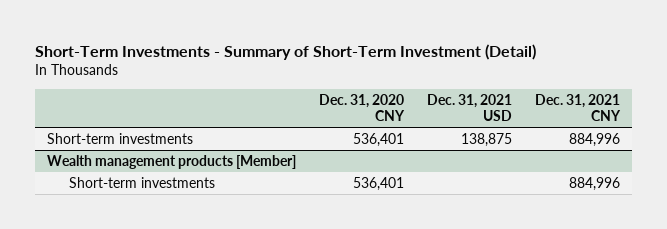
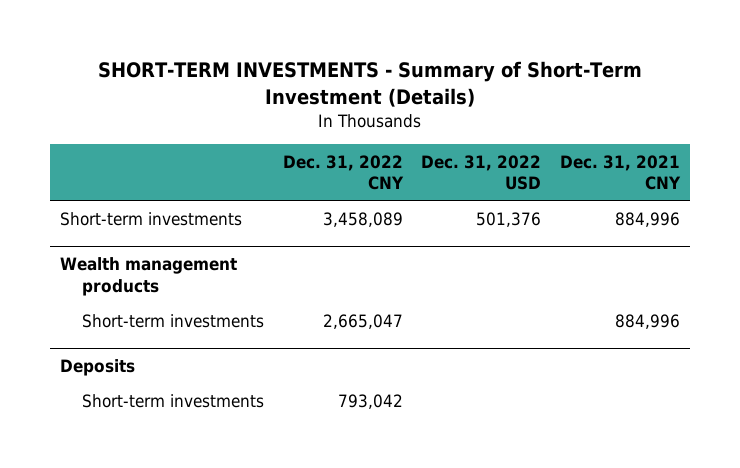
[34,43,536,60] Short-Term Investments - Summary of Short-Term Investment (Detail) -> [97,60,642,107] SHORT-TERM INVESTMENTS - Summary of Short-Term Investment (Details)
[318,94,405,122] Dec. 31, 2020 CNY -> none
[427,94,513,122] Dec. 31, 2021 USD -> none
none -> [282,154,404,191] Dec. 31, 2022 CNY
none -> [421,154,542,191] Dec. 31, 2022 USD
[46,154,296,169] Wealth management products [Member] -> [59,257,237,296] Wealth management products
none -> [59,359,135,377] Deposits
none -> [81,393,264,408] Short-term investments

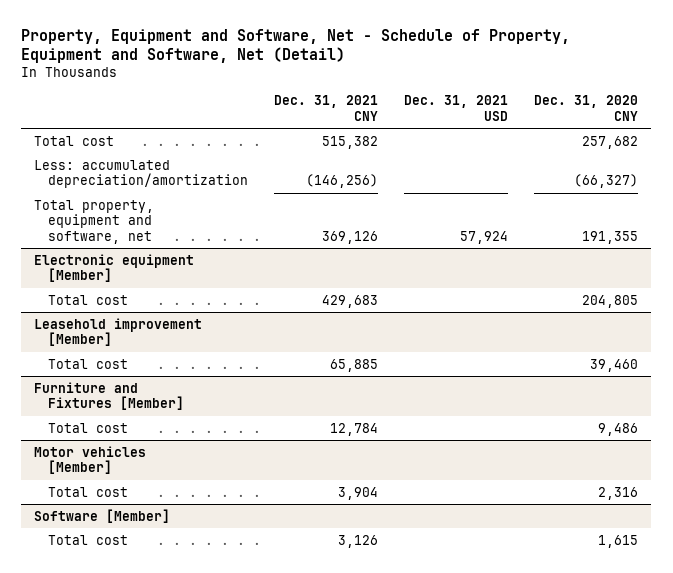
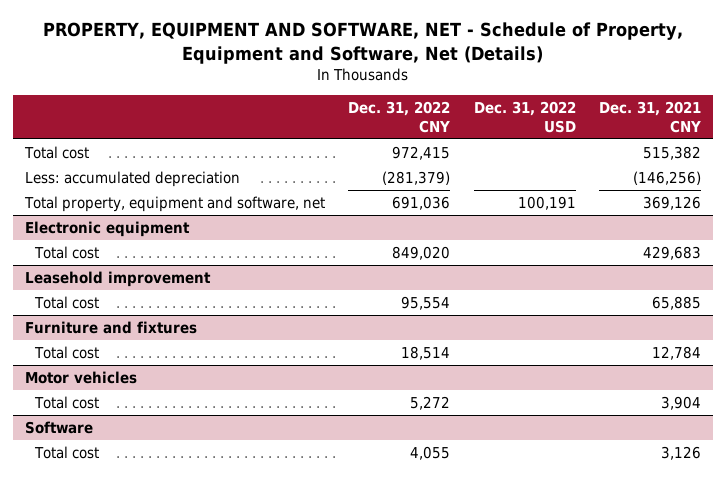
[21,28,571,63] Property, Equipment and Software, Net - Schedule of Property, Equipment and Software, Net (Detail) -> [42,22,683,64] PROPERTY, EQUIPMENT AND SOFTWARE, NET - Schedule of Property, Equipment and Software, Net (Details)
[404,95,509,121] Dec. 31, 2021 USD -> none
[534,95,639,121] Dec. 31, 2020 CNY -> none
none -> [348,101,451,133] Dec. 31, 2022 CNY
none -> [473,101,576,133] Dec. 31, 2022 USD
[34,159,249,189] Less: accumulated depreciation/amortization -> [24,171,240,188] Less: accumulated depreciation
[34,253,195,283] Electronic equipment [Member] -> [24,221,190,238] Electronic equipment
[34,317,203,347] Leasehold improvement [Member] -> [24,271,211,288] Leasehold improvement
[34,381,185,411] Furniture and Fixtures [Member] -> [24,321,197,335] Furniture and fixtures
[34,445,147,475] Motor vehicles [Member] -> [24,371,137,385] Motor vehicles
[34,508,171,523] Software [Member] -> [24,421,93,435] Software

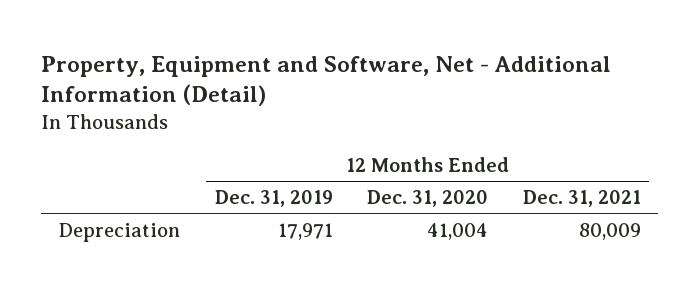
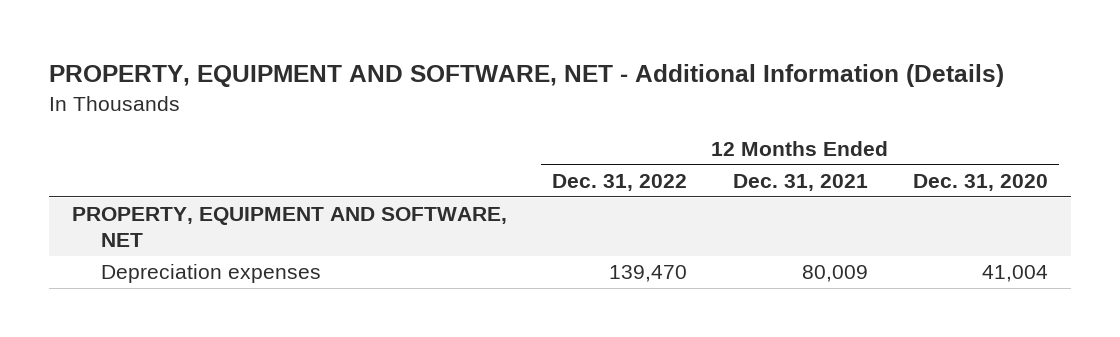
[40,55,611,107] Property, Equipment and Software, Net - Additional Information (Detail) -> [49,64,1005,88] PROPERTY, EQUIPMENT AND SOFTWARE, NET - Additional Information (Details)
[214,190,333,208] Dec. 31, 2019 -> none
none -> [552,173,688,191] Dec. 31, 2022
none -> [72,207,508,247] PROPERTY, EQUIPMENT AND SOFTWARE, NET
[58,222,181,242] Depreciation -> [100,264,321,284] Depreciation expenses

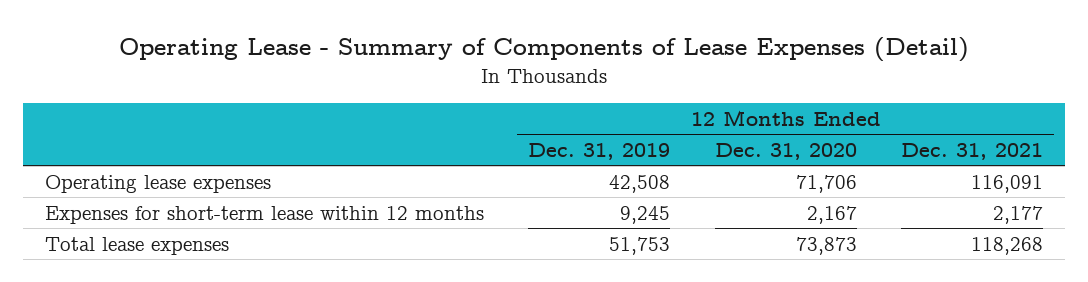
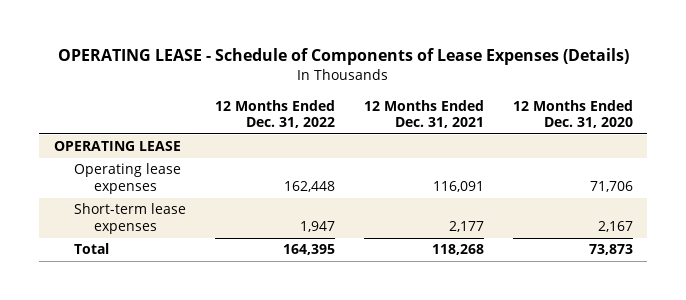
[118,36,969,62] Operating Lease - Summary of Components of Lease Expenses (Detail) -> [58,48,630,66] OPERATING LEASE - Schedule of Components of Lease Expenses (Details)
[528,142,671,160] Dec. 31, 2019 -> none
none -> [214,99,335,129] 12 Months Ended Dec. 31, 2022
none -> [53,141,181,152] OPERATING LEASE
[44,205,484,224] Expenses for short-term lease within 12 months -> [74,203,187,235] Short-term lease expenses
[44,236,229,255] Total lease expenses -> [74,243,110,255] Total

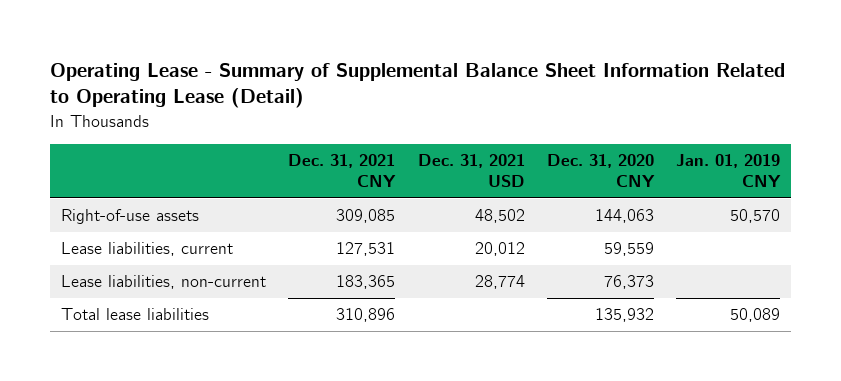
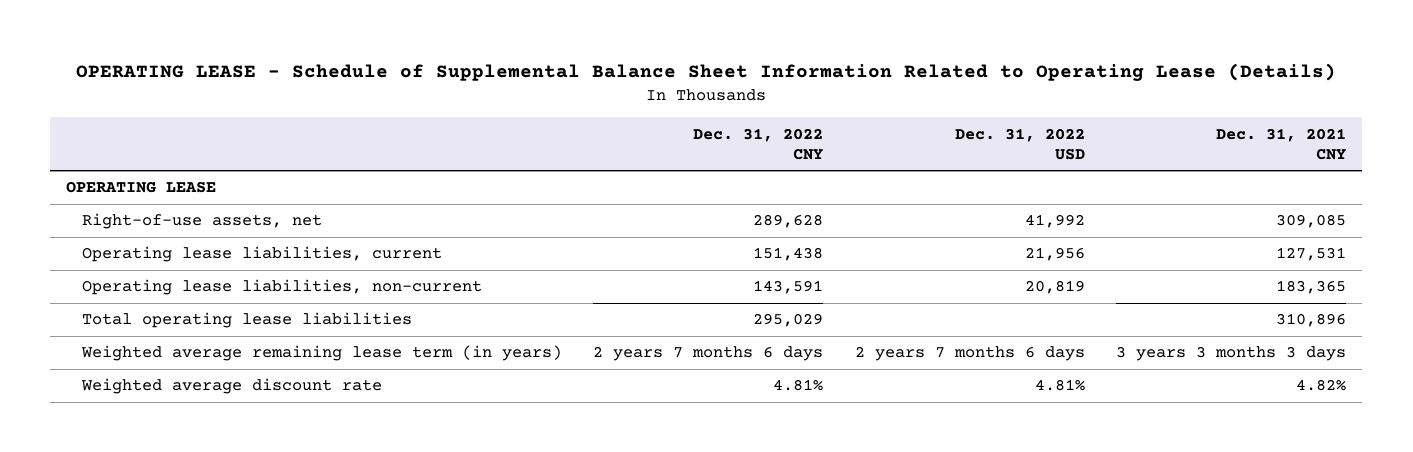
[49,62,785,109] Operating Lease - Summary of Supplemental Balance Sheet Information Related to Operating Lease (Detail) -> [76,62,1337,81] OPERATING LEASE - Schedule of Supplemental Balance Sheet Information Related to Operating Lease (Details)
[417,154,525,188] Dec. 31, 2021 USD -> none
[546,154,655,188] Dec. 31, 2020 CNY -> none
[676,154,782,188] Jan. 01, 2019 CNY -> none
none -> [693,127,824,160] Dec. 31, 2022 CNY
none -> [954,127,1085,160] Dec. 31, 2022 USD
none -> [66,181,217,194] OPERATING LEASE
[61,209,200,225] Right-of-use assets -> [81,213,322,230] Right-of-use assets, net
[61,242,234,257] Lease liabilities, current -> [81,246,442,263] Operating lease liabilities, current
[61,275,267,290] Lease liabilities, non-current -> [81,279,482,296] Operating lease liabilities, non-current
[61,308,210,321] Total lease liabilities -> [81,312,412,329] Total operating lease liabilities
none -> [80,345,562,362] Weighted average remaining lease term (in years)
none -> [80,378,382,395] Weighted average discount rate

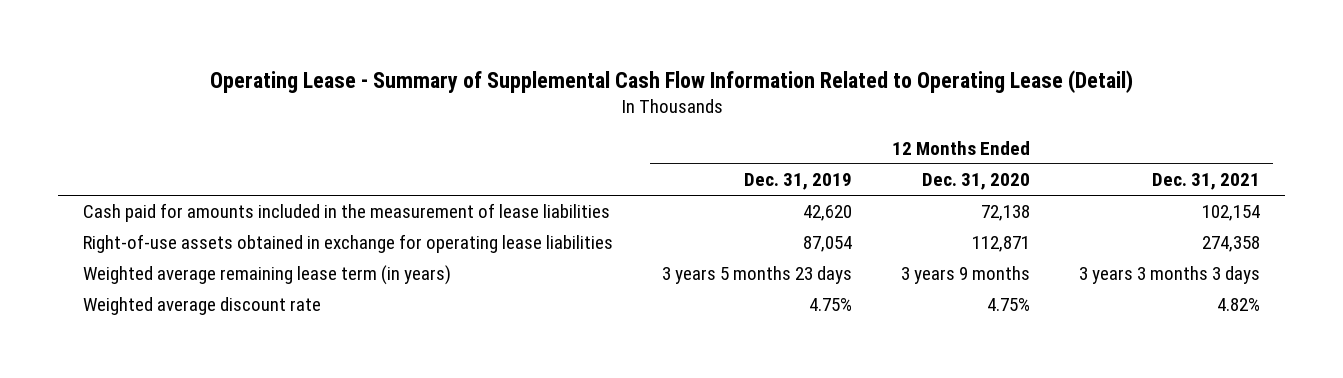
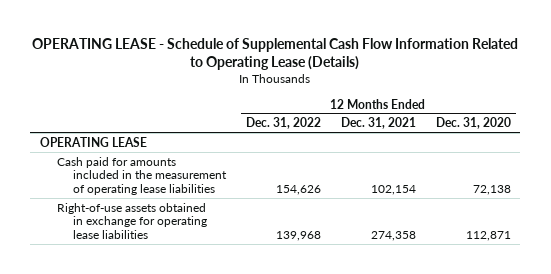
[209,69,1133,93] Operating Lease - Summary of Supplemental Cash Flow Information Related to Operating Lease (Detail) -> [32,37,519,71] OPERATING LEASE - Schedule of Supplemental Cash Flow Information Related to Operating Lease (Details)
[744,173,853,191] Dec. 31, 2019 -> none
none -> [246,117,322,130] Dec. 31, 2022
none -> [40,136,148,147] OPERATING LEASE
[83,203,611,223] Cash paid for amounts included in the measurement of lease liabilities -> [56,156,228,196] Cash paid for amounts included in the measurement of operating lease liabilities
[83,265,452,286] Weighted average remaining lease term (in years) -> none
[83,297,322,316] Weighted average discount rate -> none

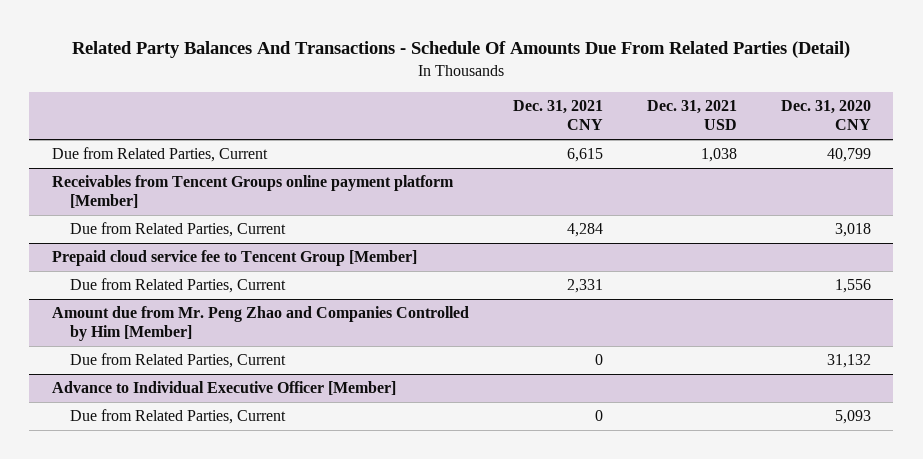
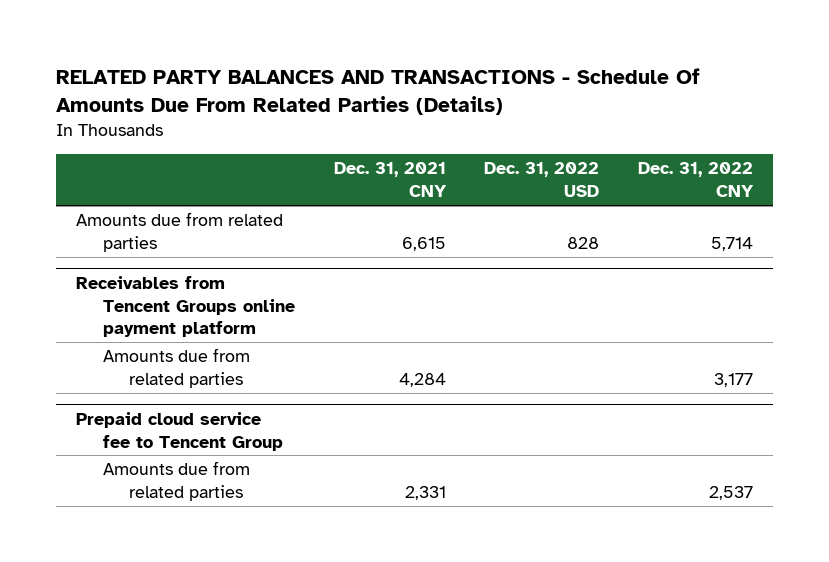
[72,41,851,59] Related Party Balances And Transactions - Schedule Of Amounts Due From Related Parties (Detail) -> [56,68,701,116] RELATED PARTY BALANCES AND TRANSACTIONS - Schedule Of Amounts Due From Related Parties (Details)
[646,100,737,131] Dec. 31, 2021 USD -> none
[781,100,872,131] Dec. 31, 2020 CNY -> none
none -> [484,162,600,198] Dec. 31, 2022 USD
none -> [638,162,755,198] Dec. 31, 2022 CNY
[51,306,469,342] Amount due from Mr. Peng Zhao and Companies Controlled by Him [Member] -> none
[69,353,286,369] Due from Related Parties, Current -> none
[51,381,396,396] Advance to Individual Executive Officer [Member] -> none
[69,409,286,425] Due from Related Parties, Current -> none
[51,147,268,163] Due from Related Parties, Current -> [75,212,283,253] Amounts due from related parties
[51,175,454,209] Receivables from Tencent Groups online payment platform [Member] -> [75,275,295,338] Receivables from Tencent Groups online payment platform
[69,222,286,238] Due from Related Parties, Current -> [102,348,250,389] Amounts due from related parties
[51,250,417,267] Prepaid cloud service fee to Tencent Group [Member] -> [75,411,283,451] Prepaid cloud service fee to Tencent Group
[69,278,286,294] Due from Related Parties, Current -> [102,461,250,502] Amounts due from related parties

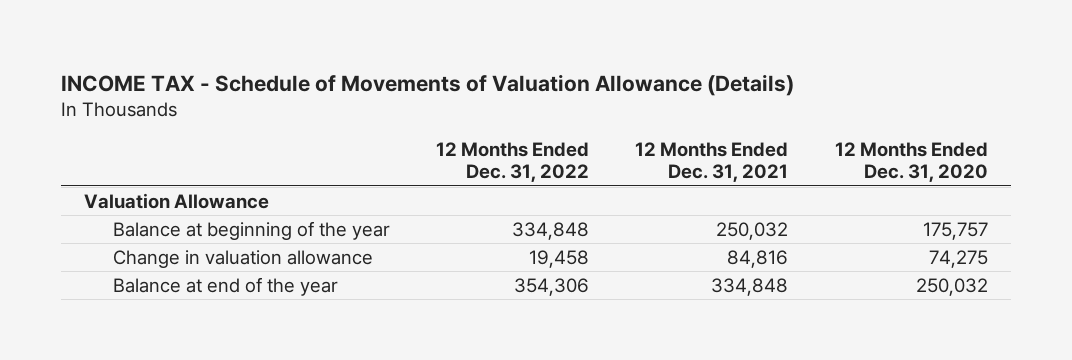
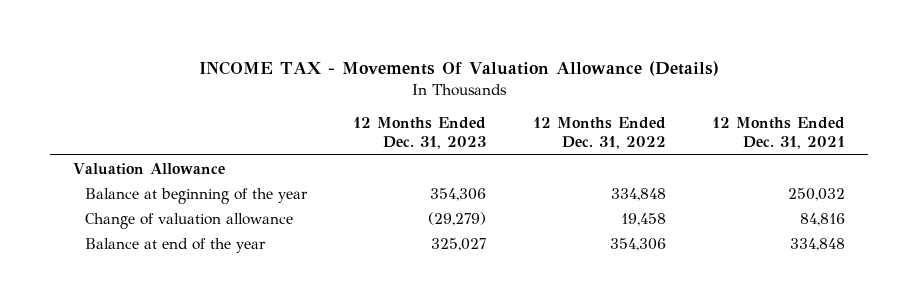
[61,73,795,96] INCOME TAX - Schedule of Movements of Valuation Allowance (Details) -> [198,60,719,76] INCOME TAX - Movements Of Valuation Allowance (Details)
[834,141,988,183] 12 Months Ended Dec. 31, 2020 -> none
none -> [353,116,487,150] 12 Months Ended Dec. 31, 2023
[112,249,373,268] Change in valuation allowance -> [85,212,294,229] Change of valuation allowance

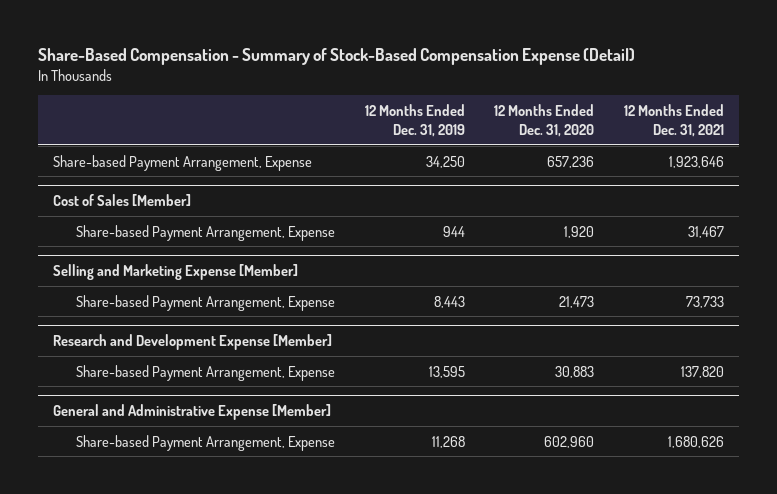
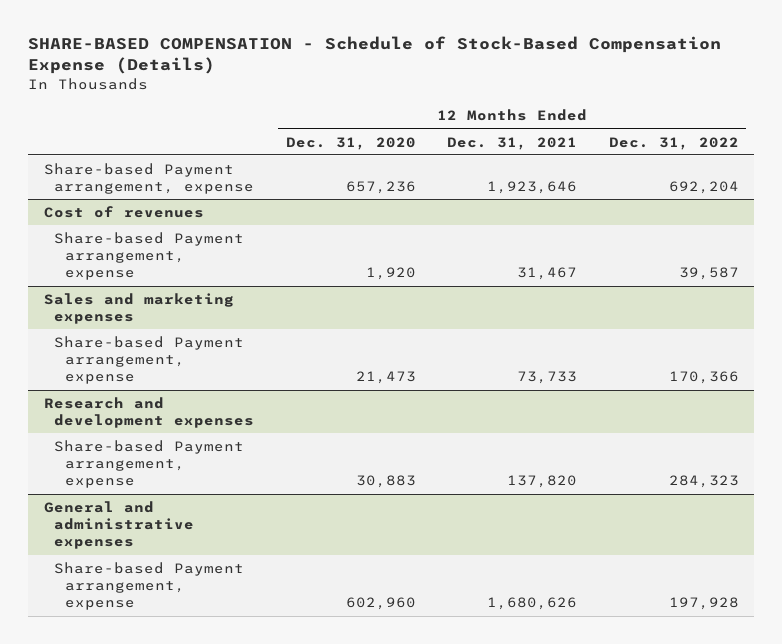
[38,47,636,65] Share-Based Compensation - Summary of Stock-Based Compensation Expense (Detail) -> [28,36,722,75] SHARE-BASED COMPENSATION - Schedule of Stock-Based Compensation Expense (Details)
[364,103,465,137] 12 Months Ended Dec. 31, 2019 -> none
none -> [608,136,739,150] Dec. 31, 2022
[53,154,313,171] Share-based Payment Arrangement, Expense -> [43,162,255,195] Share-based Payment arrangement, expense
[53,194,192,207] Cost of Sales [Member] -> [43,205,204,218] Cost of revenues
[76,224,336,241] Share-based Payment Arrangement, Expense -> [54,231,245,281] Share-based Payment arrangement, expense
[53,264,299,281] Selling and Marketing Expense [Member] -> [43,292,234,325] Sales and marketing expenses
[76,294,336,311] Share-based Payment Arrangement, Expense -> [54,335,245,385] Share-based Payment arrangement, expense
[53,334,333,351] Research and Development Expense [Member] -> [43,396,255,429] Research and development expenses
[76,364,336,381] Share-based Payment Arrangement, Expense -> [54,439,245,489] Share-based Payment arrangement, expense
[53,404,332,421] General and Administrative Expense [Member] -> [43,500,195,550] General and administrative expenses
[76,434,336,451] Share-based Payment Arrangement, Expense -> [54,561,245,611] Share-based Payment arrangement, expense

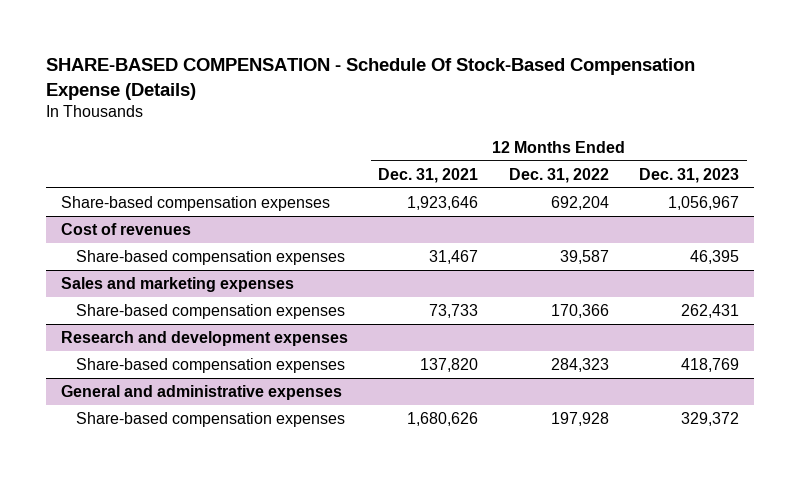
[28,36,722,75] SHARE-BASED COMPENSATION - Schedule of Stock-Based Compensation Expense (Details) -> [46,57,696,100] SHARE-BASED COMPENSATION - Schedule Of Stock-Based Compensation Expense (Details)
[285,136,416,150] Dec. 31, 2020 -> none
none -> [639,167,740,183] Dec. 31, 2023
[43,162,255,195] Share-based Payment arrangement, expense -> [61,196,331,212] Share-based compensation expenses
[54,231,245,281] Share-based Payment arrangement, expense -> [75,250,345,266] Share-based compensation expenses
[54,335,245,385] Share-based Payment arrangement, expense -> [75,304,345,320] Share-based compensation expenses
[54,439,245,489] Share-based Payment arrangement, expense -> [75,358,345,374] Share-based compensation expenses
[54,561,245,611] Share-based Payment arrangement, expense -> [75,412,345,428] Share-based compensation expenses

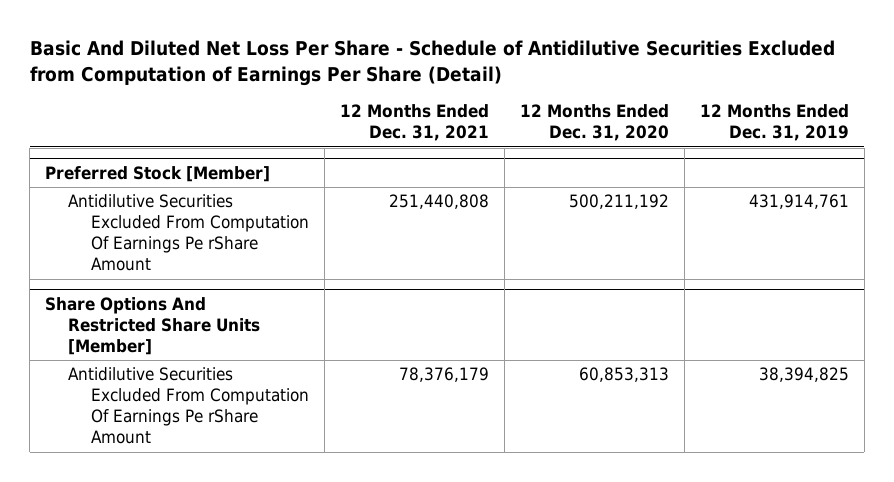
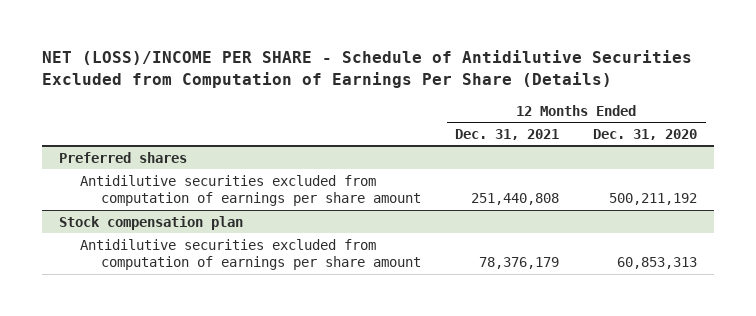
[29,40,835,86] Basic And Diluted Net Loss Per Share - Schedule of Antidilutive Securities Excluded from Computation of Earnings Per Share (Detail) -> [41,50,692,89] NET (LOSS)/INCOME PER SHARE - Schedule of Antidilutive Securities Excluded from Computation of Earnings Per Share (Details)
[699,104,849,142] 12 Months Ended Dec. 31, 2019 -> none
[45,296,260,355] Share Options And Restricted Share Units [Member] -> none
[45,165,271,182] Preferred Stock [Member] -> [58,151,187,163] Preferred shares
[67,194,309,272] Antidilutive Securities Excluded From Computation Of Earnings Pe rShare Amount -> [80,174,422,207] Antidilutive securities excluded from computation of earnings per share amount
none -> [58,215,243,230] Stock compensation plan
[67,367,309,445] Antidilutive Securities Excluded From Computation Of Earnings Pe rShare Amount -> [80,238,422,271] Antidilutive securities excluded from computation of earnings per share amount

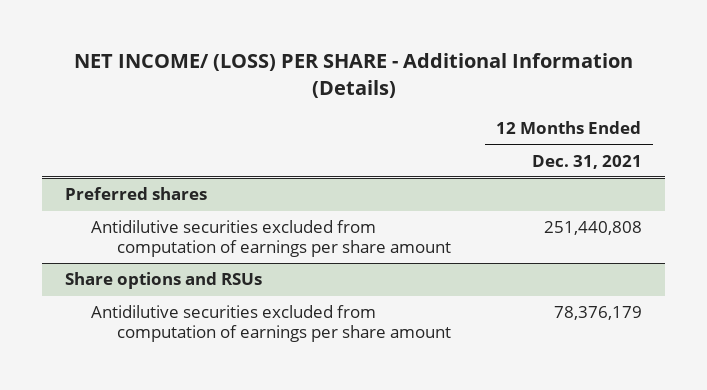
[41,50,692,89] NET (LOSS)/INCOME PER SHARE - Schedule of Antidilutive Securities Excluded from Computation of Earnings Per Share (Details) -> [73,53,633,98] NET INCOME/ (LOSS) PER SHARE - Additional Information (Details)
[593,128,698,140] Dec. 31, 2020 -> none
[58,215,243,230] Stock compensation plan -> [65,272,263,290] Share options and RSUs

